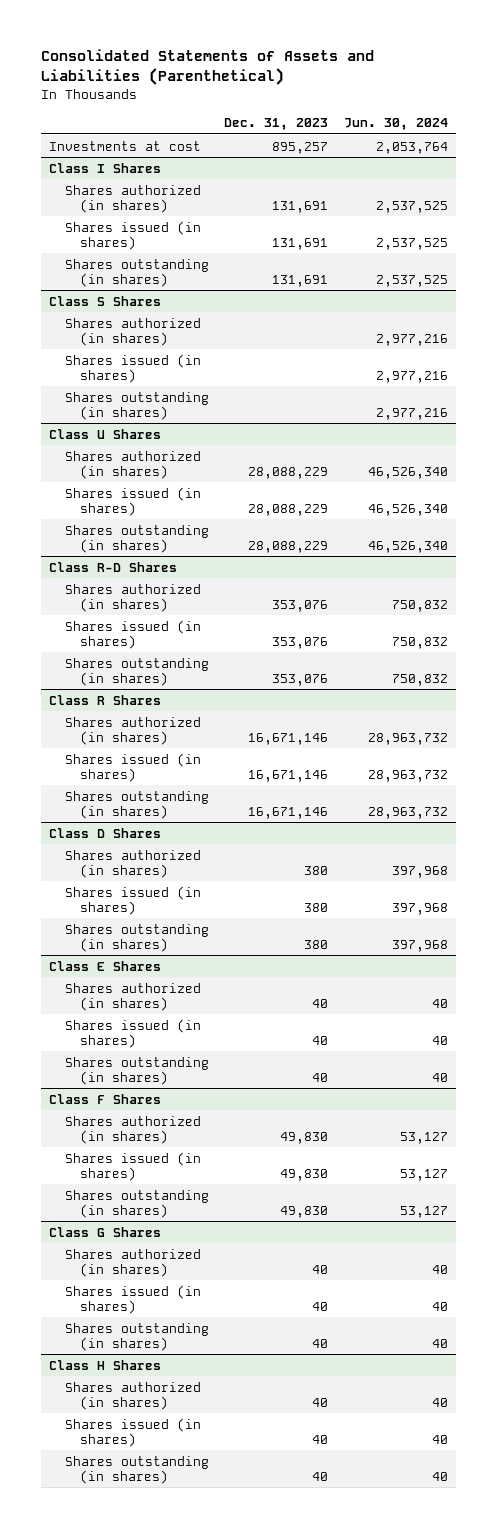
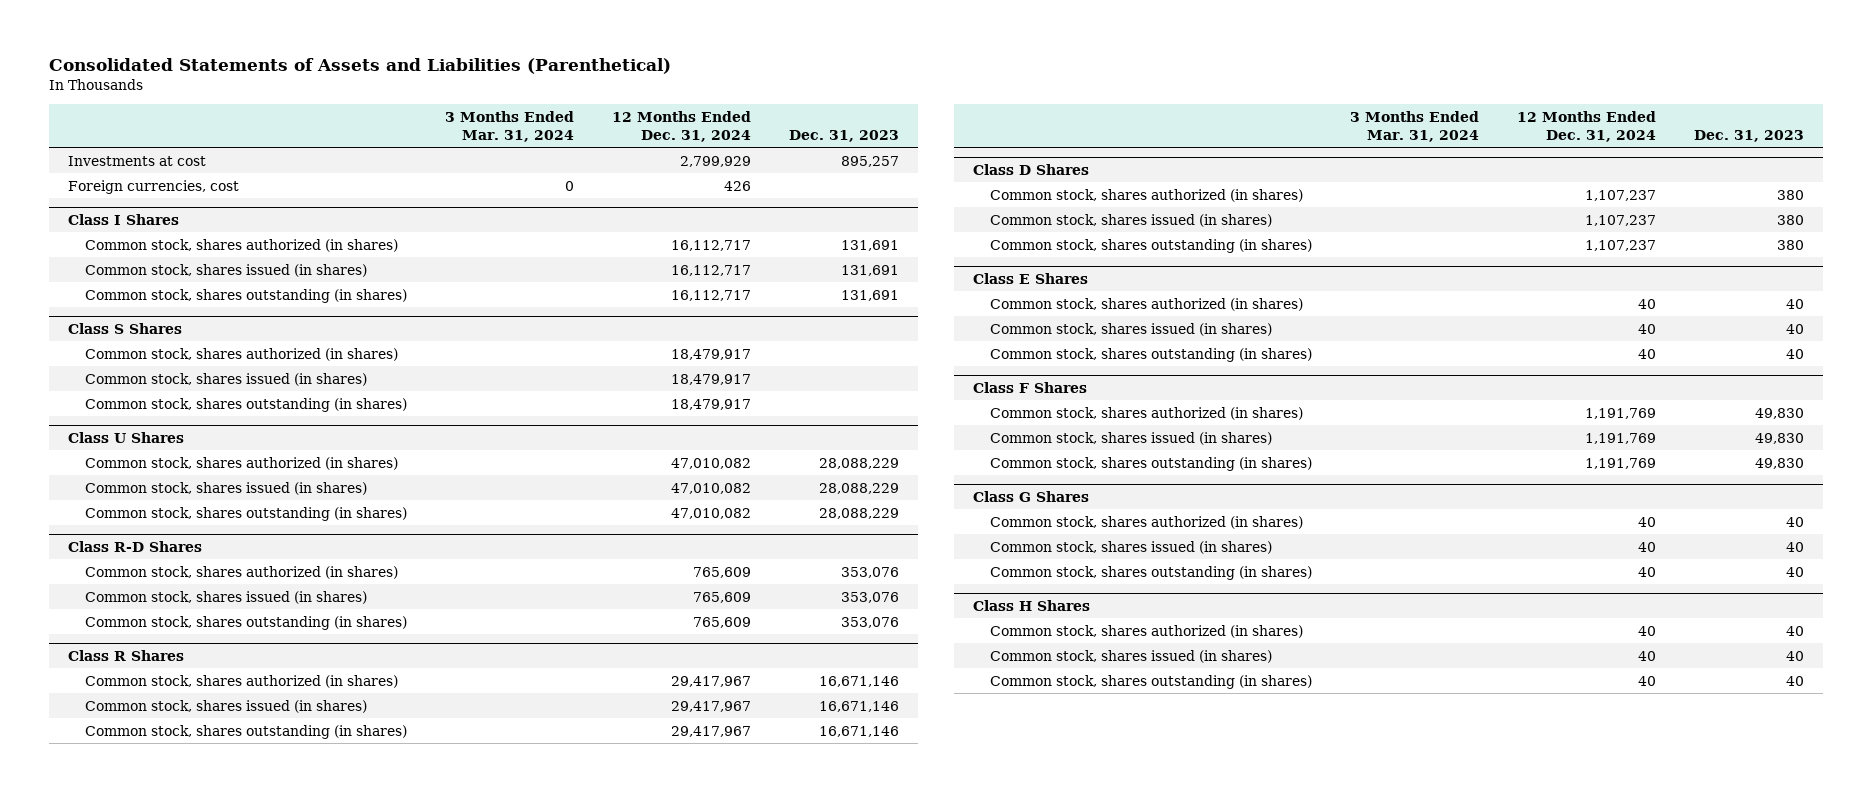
[344,118,449,131] Jun. 30, 2024 -> none
none -> [445,110,575,142] 3 Months Ended Mar. 31, 2024
none -> [612,110,752,142] 12 Months Ended Dec. 31, 2024
none -> [67,179,239,194] Foreign currencies, cost
[64,184,201,213] Shares authorized (in shares) -> [85,238,399,252] Common stock, shares authorized (in shares)
[64,220,201,250] Shares issued (in shares) -> [85,263,368,277] Common stock, shares issued (in shares)
[64,258,209,287] Shares outstanding (in shares) -> [85,288,408,303] Common stock, shares outstanding (in shares)
[64,317,201,346] Shares authorized (in shares) -> [85,347,399,361] Common stock, shares authorized (in shares)
[64,353,201,383] Shares issued (in shares) -> [85,372,368,386] Common stock, shares issued (in shares)
[64,391,209,420] Shares outstanding (in shares) -> [85,397,408,412] Common stock, shares outstanding (in shares)
[64,450,201,479] Shares authorized (in shares) -> [85,456,399,470] Common stock, shares authorized (in shares)
[64,486,201,516] Shares issued (in shares) -> [85,481,368,495] Common stock, shares issued (in shares)
[64,524,209,553] Shares outstanding (in shares) -> [85,506,408,521] Common stock, shares outstanding (in shares)
[64,583,201,612] Shares authorized (in shares) -> [85,565,399,579] Common stock, shares authorized (in shares)
[64,619,201,649] Shares issued (in shares) -> [85,590,368,604] Common stock, shares issued (in shares)
[64,657,209,686] Shares outstanding (in shares) -> [85,615,408,630] Common stock, shares outstanding (in shares)
[64,716,201,745] Shares authorized (in shares) -> [85,674,399,688] Common stock, shares authorized (in shares)
[64,752,201,782] Shares issued (in shares) -> [85,699,368,713] Common stock, shares issued (in shares)
[64,790,209,819] Shares outstanding (in shares) -> [85,724,408,739] Common stock, shares outstanding (in shares)
[64,849,201,878] Shares authorized (in shares) -> [990,188,1304,202] Common stock, shares authorized (in shares)
[64,885,201,915] Shares issued (in shares) -> [990,213,1273,227] Common stock, shares issued (in shares)
[64,923,209,952] Shares outstanding (in shares) -> [990,238,1313,253] Common stock, shares outstanding (in shares)
[64,982,201,1011] Shares authorized (in shares) -> [990,297,1304,311] Common stock, shares authorized (in shares)
[64,1018,201,1048] Shares issued (in shares) -> [990,322,1273,336] Common stock, shares issued (in shares)
[64,1056,209,1085] Shares outstanding (in shares) -> [990,347,1313,362] Common stock, shares outstanding (in shares)
[64,1115,201,1144] Shares authorized (in shares) -> [990,406,1304,420] Common stock, shares authorized (in shares)
[64,1151,201,1181] Shares issued (in shares) -> [990,431,1273,445] Common stock, shares issued (in shares)
[64,1189,209,1218] Shares outstanding (in shares) -> [990,456,1313,471] Common stock, shares outstanding (in shares)
[64,1248,201,1277] Shares authorized (in shares) -> [990,515,1304,529] Common stock, shares authorized (in shares)
[64,1284,201,1314] Shares issued (in shares) -> [990,540,1273,554] Common stock, shares issued (in shares)
[64,1322,209,1351] Shares outstanding (in shares) -> [990,565,1313,580] Common stock, shares outstanding (in shares)
[64,1381,201,1410] Shares authorized (in shares) -> [990,624,1304,638] Common stock, shares authorized (in shares)
[64,1417,201,1447] Shares issued (in shares) -> [990,649,1273,663] Common stock, shares issued (in shares)
[64,1455,209,1484] Shares outstanding (in shares) -> [990,674,1313,689] Common stock, shares outstanding (in shares)

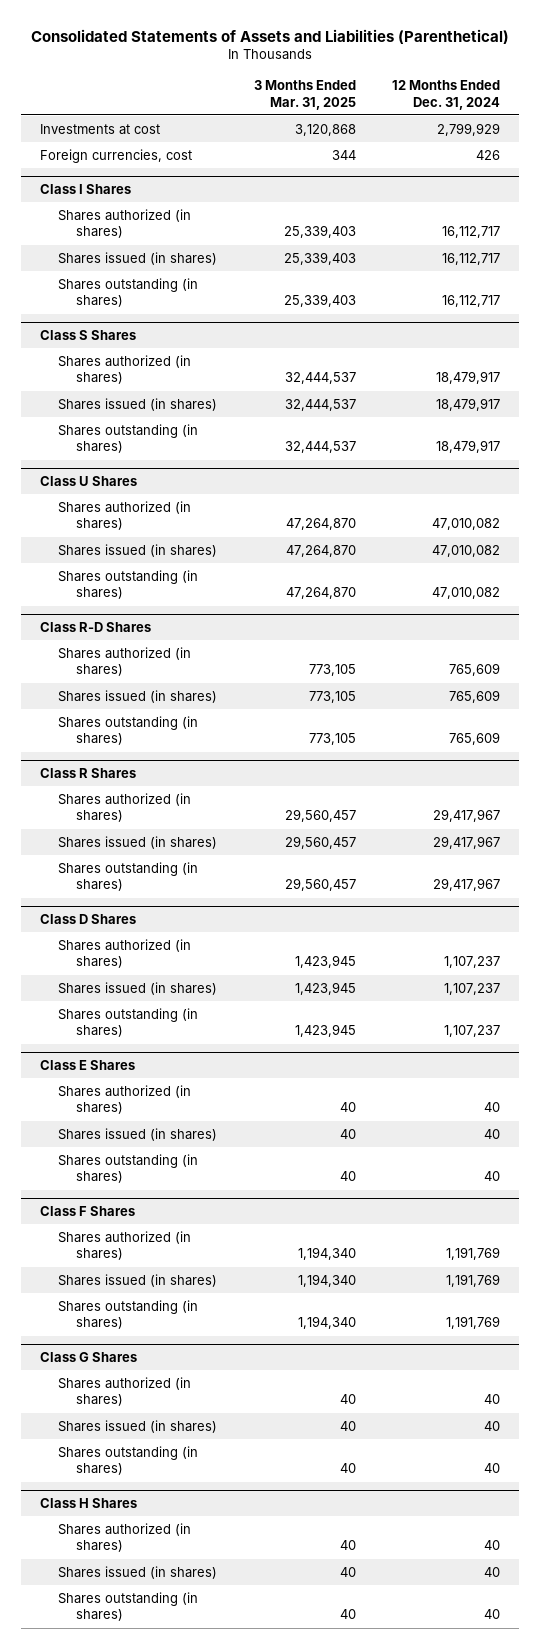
[445,110,575,142] 3 Months Ended Mar. 31, 2024 -> none
[789,129,900,142] Dec. 31, 2023 -> none
none -> [253,80,356,110] 3 Months Ended Mar. 31, 2025
[85,238,399,252] Common stock, shares authorized (in shares) -> [57,208,191,239] Shares authorized (in shares)
[85,263,368,277] Common stock, shares issued (in shares) -> [57,251,217,265] Shares issued (in shares)
[85,288,408,303] Common stock, shares outstanding (in shares) -> [57,277,198,308] Shares outstanding (in shares)
[85,347,399,361] Common stock, shares authorized (in shares) -> [57,354,191,385] Shares authorized (in shares)
[85,372,368,386] Common stock, shares issued (in shares) -> [57,397,217,411] Shares issued (in shares)
[85,397,408,412] Common stock, shares outstanding (in shares) -> [57,423,198,454] Shares outstanding (in shares)
[85,456,399,470] Common stock, shares authorized (in shares) -> [57,500,191,531] Shares authorized (in shares)
[85,481,368,495] Common stock, shares issued (in shares) -> [57,543,217,557] Shares issued (in shares)
[85,506,408,521] Common stock, shares outstanding (in shares) -> [57,569,198,600] Shares outstanding (in shares)
[85,565,399,579] Common stock, shares authorized (in shares) -> [57,646,191,677] Shares authorized (in shares)
[85,590,368,604] Common stock, shares issued (in shares) -> [57,689,217,703] Shares issued (in shares)
[85,615,408,630] Common stock, shares outstanding (in shares) -> [57,715,198,746] Shares outstanding (in shares)
[85,674,399,688] Common stock, shares authorized (in shares) -> [57,792,191,823] Shares authorized (in shares)
[85,699,368,713] Common stock, shares issued (in shares) -> [57,835,217,849] Shares issued (in shares)
[85,724,408,739] Common stock, shares outstanding (in shares) -> [57,861,198,892] Shares outstanding (in shares)
[990,188,1304,202] Common stock, shares authorized (in shares) -> [57,938,191,969] Shares authorized (in shares)
[990,213,1273,227] Common stock, shares issued (in shares) -> [57,981,217,995] Shares issued (in shares)
[990,238,1313,253] Common stock, shares outstanding (in shares) -> [57,1007,198,1038] Shares outstanding (in shares)
[990,297,1304,311] Common stock, shares authorized (in shares) -> [57,1084,191,1115] Shares authorized (in shares)
[990,322,1273,336] Common stock, shares issued (in shares) -> [57,1127,217,1141] Shares issued (in shares)
[990,347,1313,362] Common stock, shares outstanding (in shares) -> [57,1153,198,1184] Shares outstanding (in shares)
[990,406,1304,420] Common stock, shares authorized (in shares) -> [57,1230,191,1261] Shares authorized (in shares)
[990,431,1273,445] Common stock, shares issued (in shares) -> [57,1273,217,1287] Shares issued (in shares)
[990,456,1313,471] Common stock, shares outstanding (in shares) -> [57,1299,198,1330] Shares outstanding (in shares)
[990,515,1304,529] Common stock, shares authorized (in shares) -> [57,1376,191,1407] Shares authorized (in shares)
[990,540,1273,554] Common stock, shares issued (in shares) -> [57,1419,217,1433] Shares issued (in shares)
[990,565,1313,580] Common stock, shares outstanding (in shares) -> [57,1445,198,1476] Shares outstanding (in shares)
[990,624,1304,638] Common stock, shares authorized (in shares) -> [57,1522,191,1553] Shares authorized (in shares)
[990,649,1273,663] Common stock, shares issued (in shares) -> [57,1565,217,1579] Shares issued (in shares)
[990,674,1313,689] Common stock, shares outstanding (in shares) -> [57,1591,198,1622] Shares outstanding (in shares)

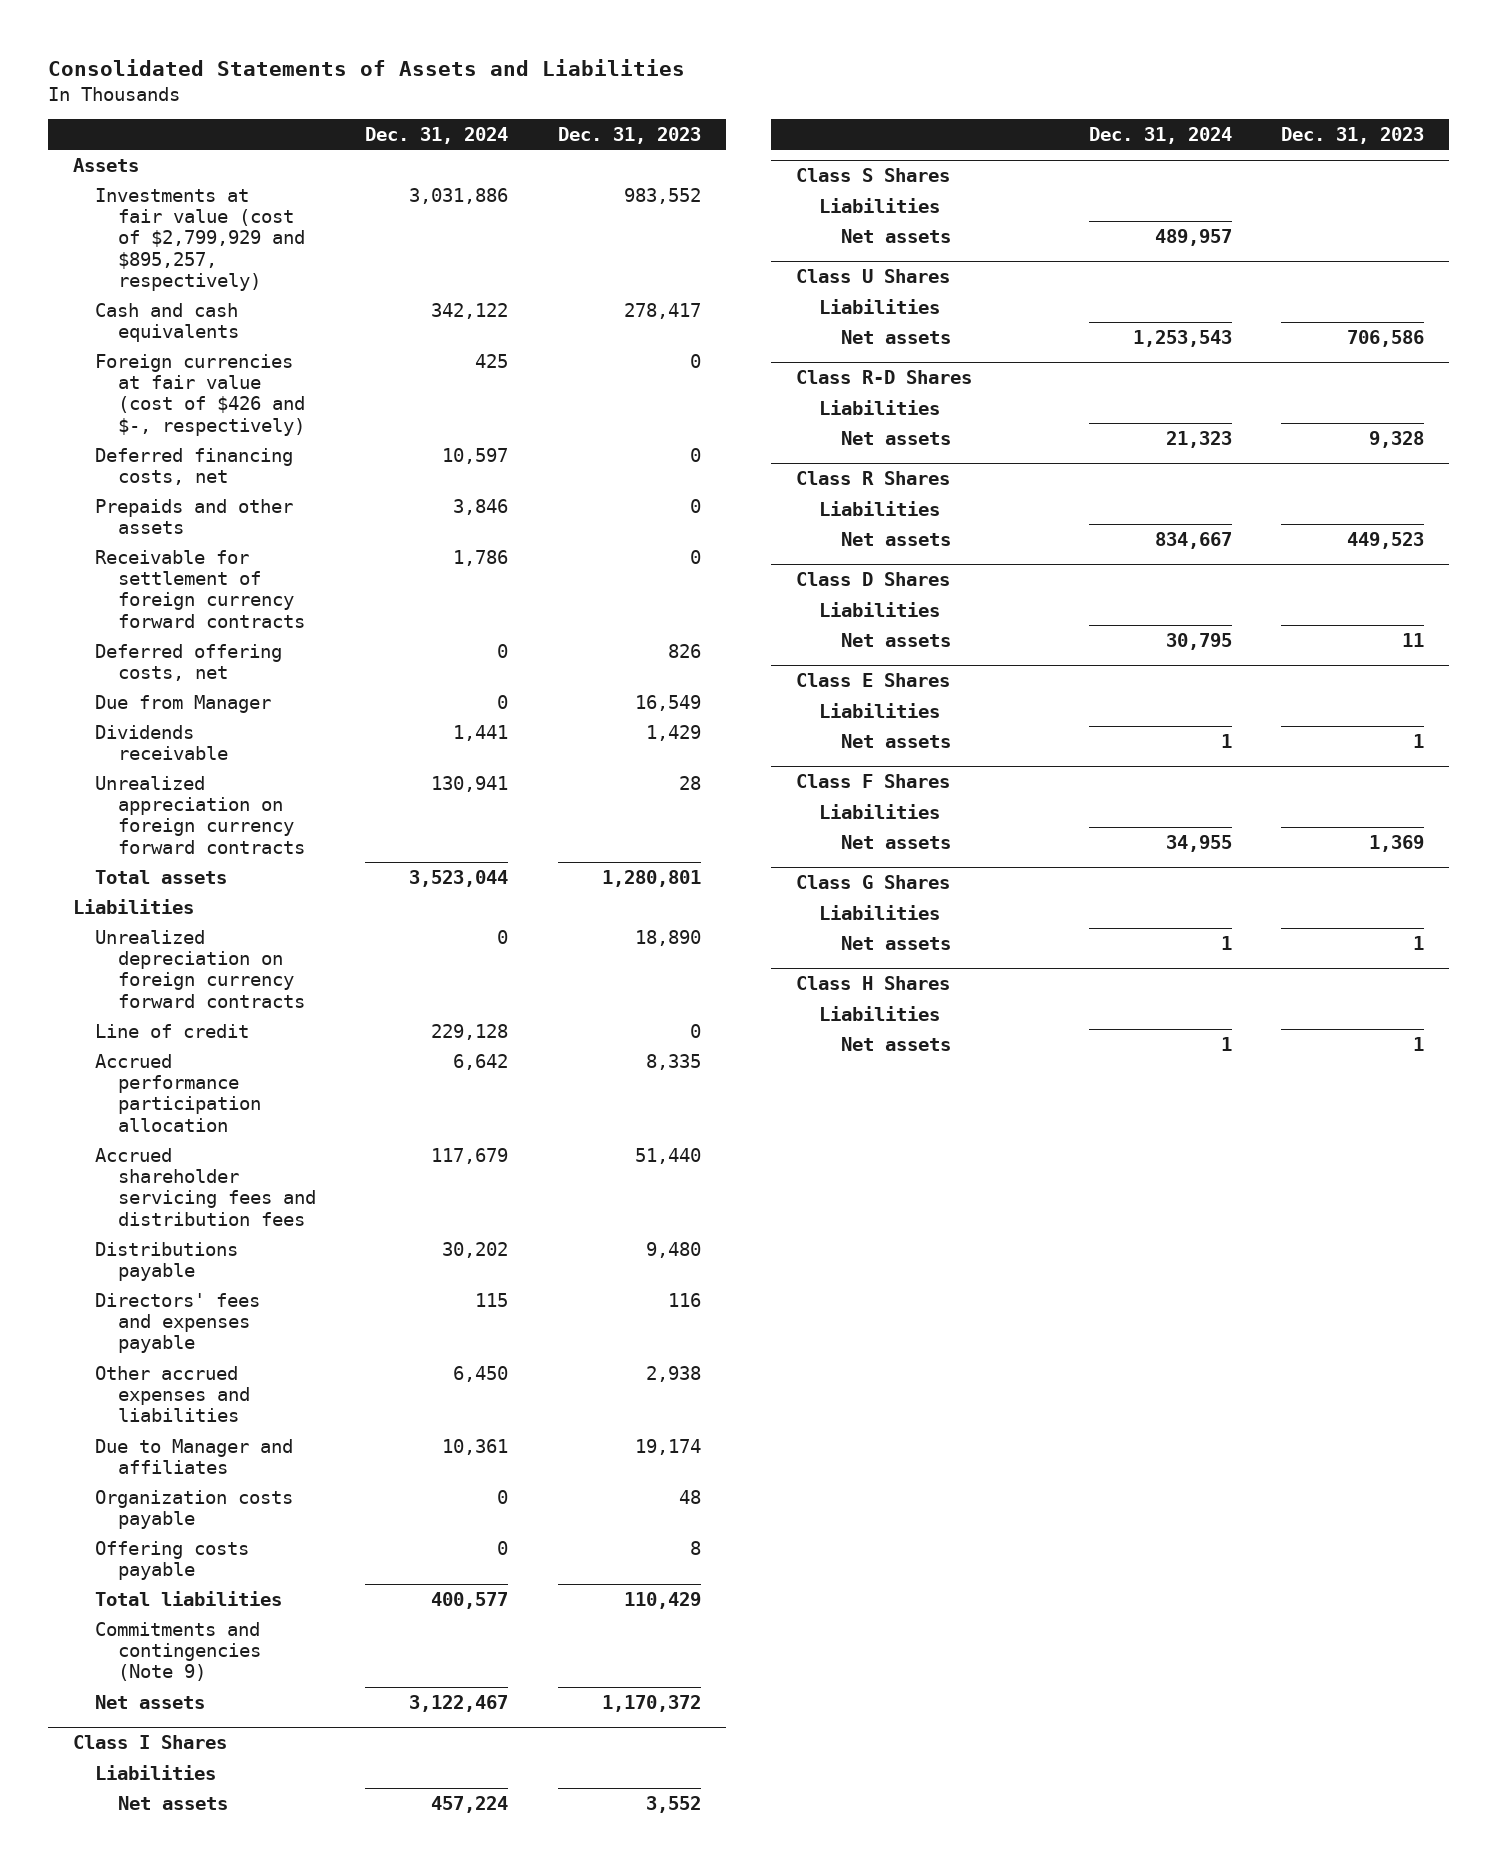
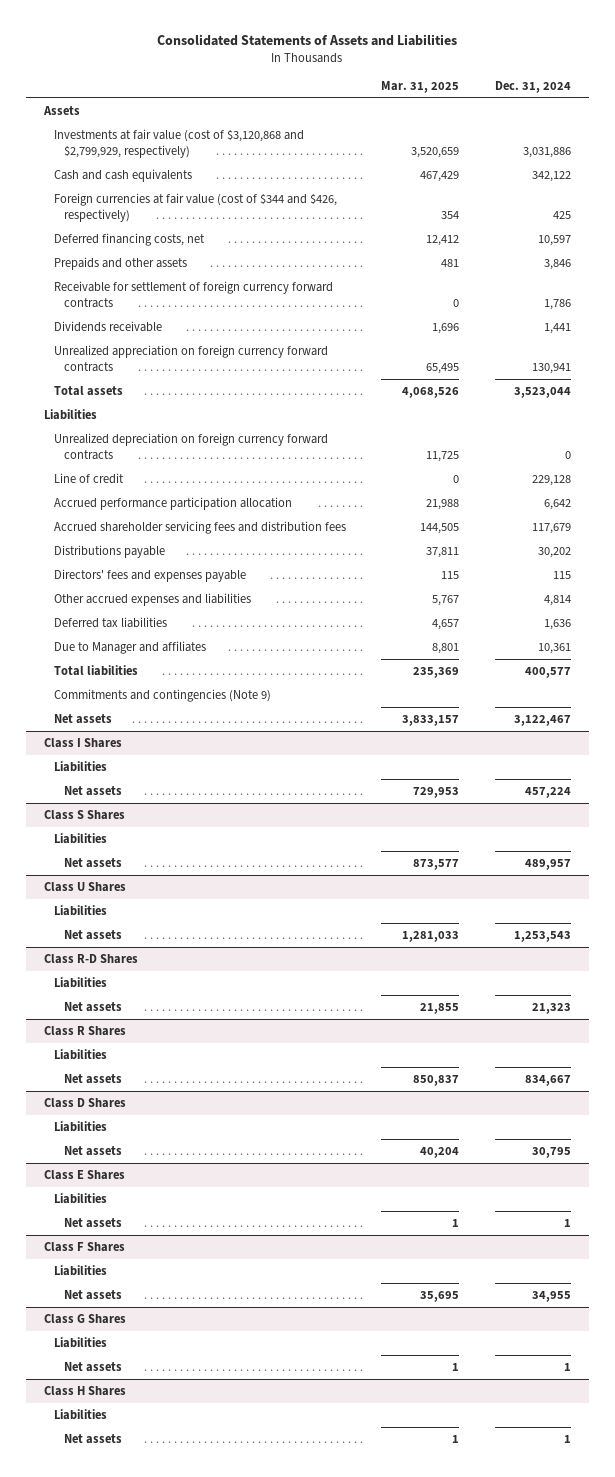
[557,126,701,144] Dec. 31, 2023 -> none
none -> [381,80,460,93] Mar. 31, 2025
[95,187,305,291] Investments at fair value (cost of $2,799,929 and $895,257, respectively) -> [53,129,304,158] Investments at fair value (cost of $3,120,868 and $2,799,929, respectively)
[95,353,305,436] Foreign currencies at fair value (cost of $426 and $-, respectively) -> [53,193,337,222] Foreign currencies at fair value (cost of $344 and $426, respectively)
[95,643,283,681] Deferred offering costs, net -> none
[95,694,272,713] Due from Manager -> none
[453,1365,509,1382] 6,450 -> [544,595,572,607] 4,814
none -> [53,617,167,629] Deferred tax liabilities
[95,1489,294,1529] Organization costs payable -> none
[95,1540,250,1580] Offering costs payable -> none

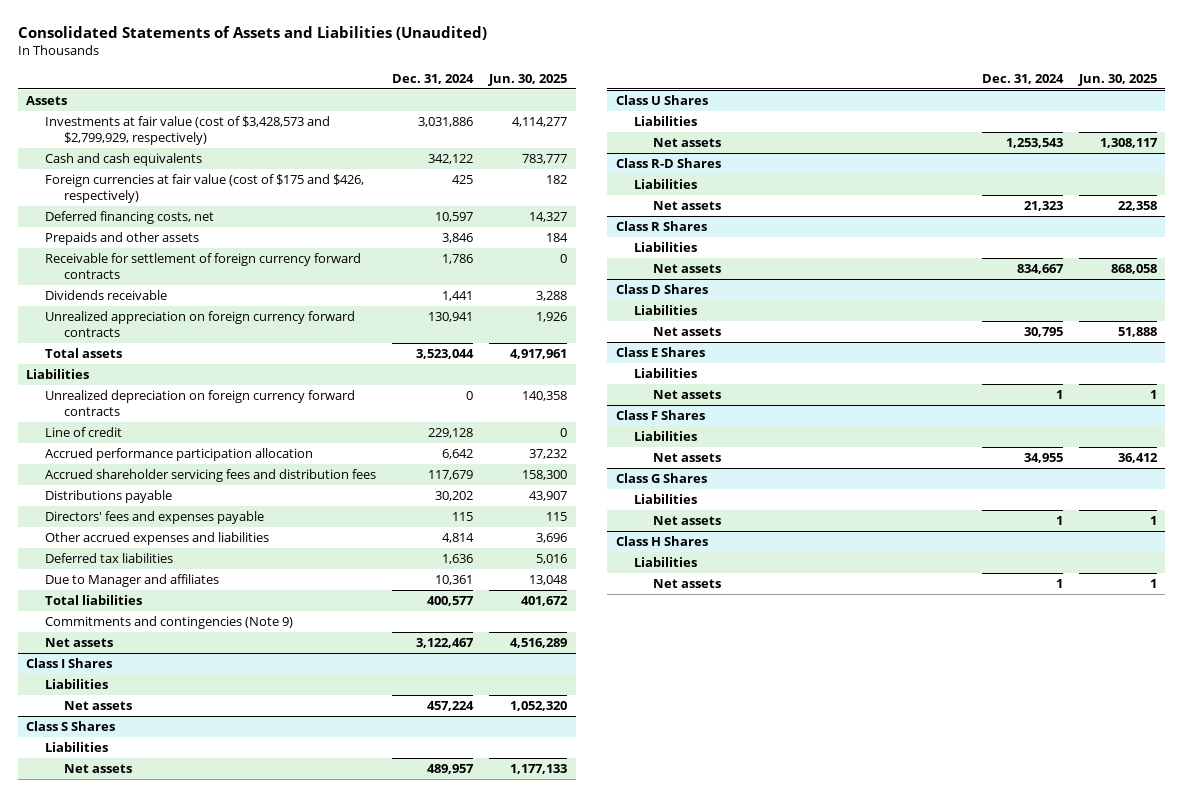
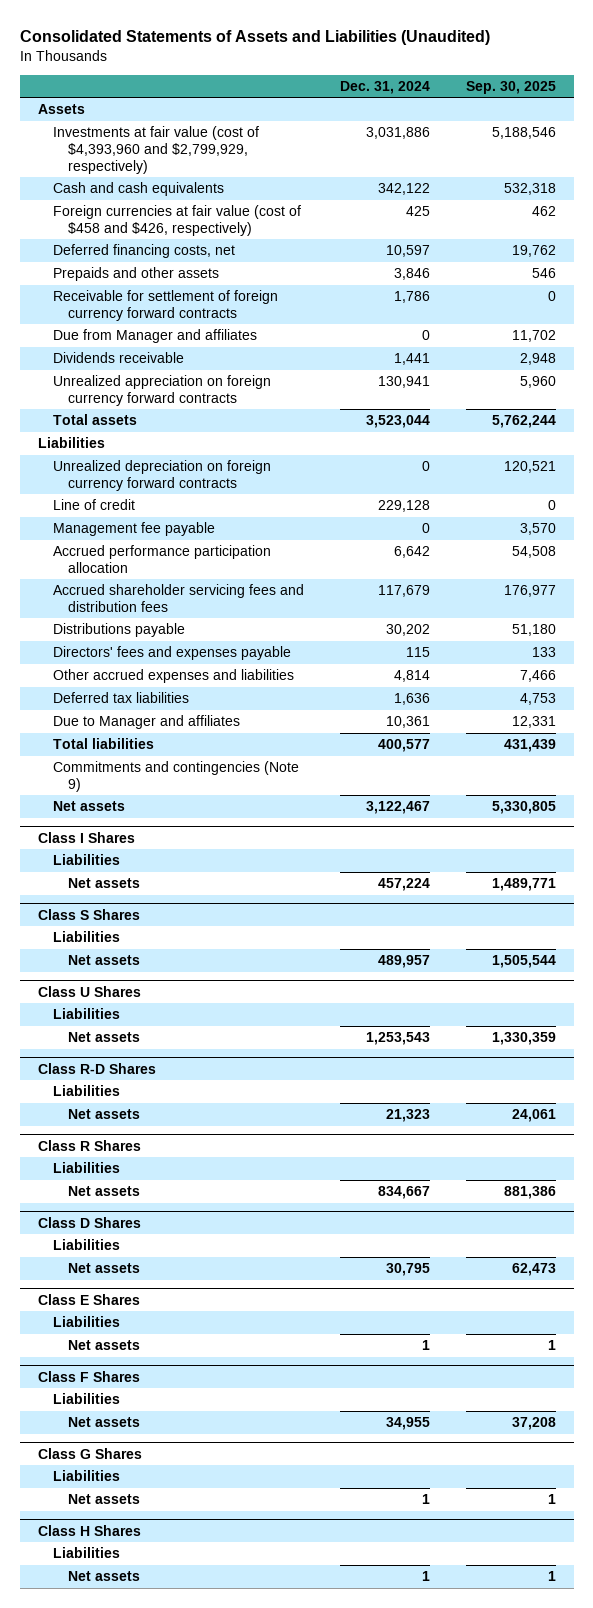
[488,73,568,86] Jun. 30, 2025 -> none
none -> [465,80,556,94] Sep. 30, 2025
[45,115,331,145] Investments at fair value (cost of $3,428,573 and $2,799,929, respectively) -> [52,126,259,174] Investments at fair value (cost of $4,393,960 and $2,799,929, respectively)
[45,173,365,203] Foreign currencies at fair value (cost of $175 and $426, respectively) -> [52,205,301,236] Foreign currencies at fair value (cost of $458 and $426, respectively)
none -> [52,329,257,344] Due from Manager and affiliates
none -> [52,522,215,537] Management fee payable

